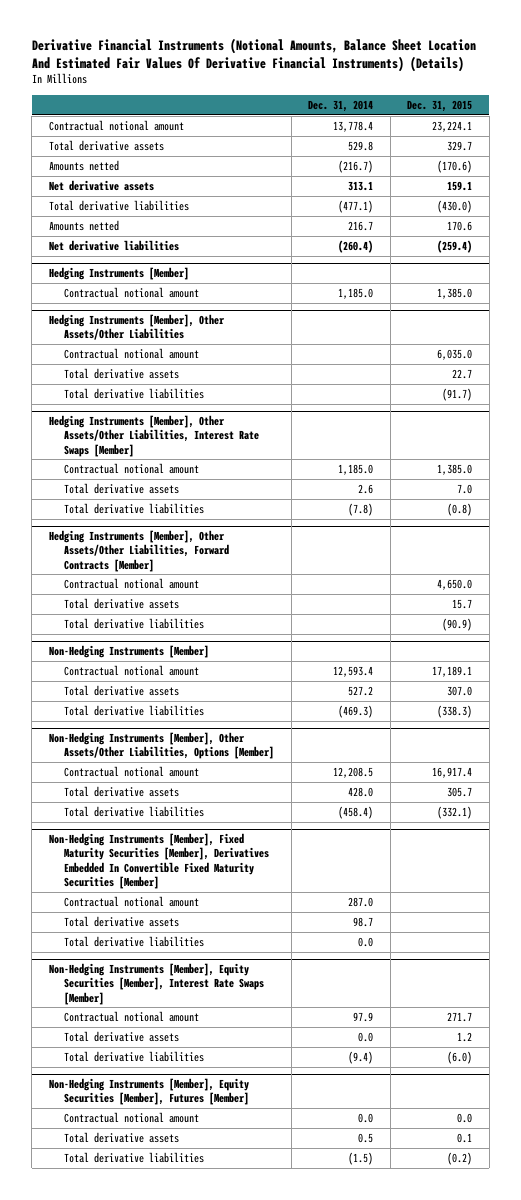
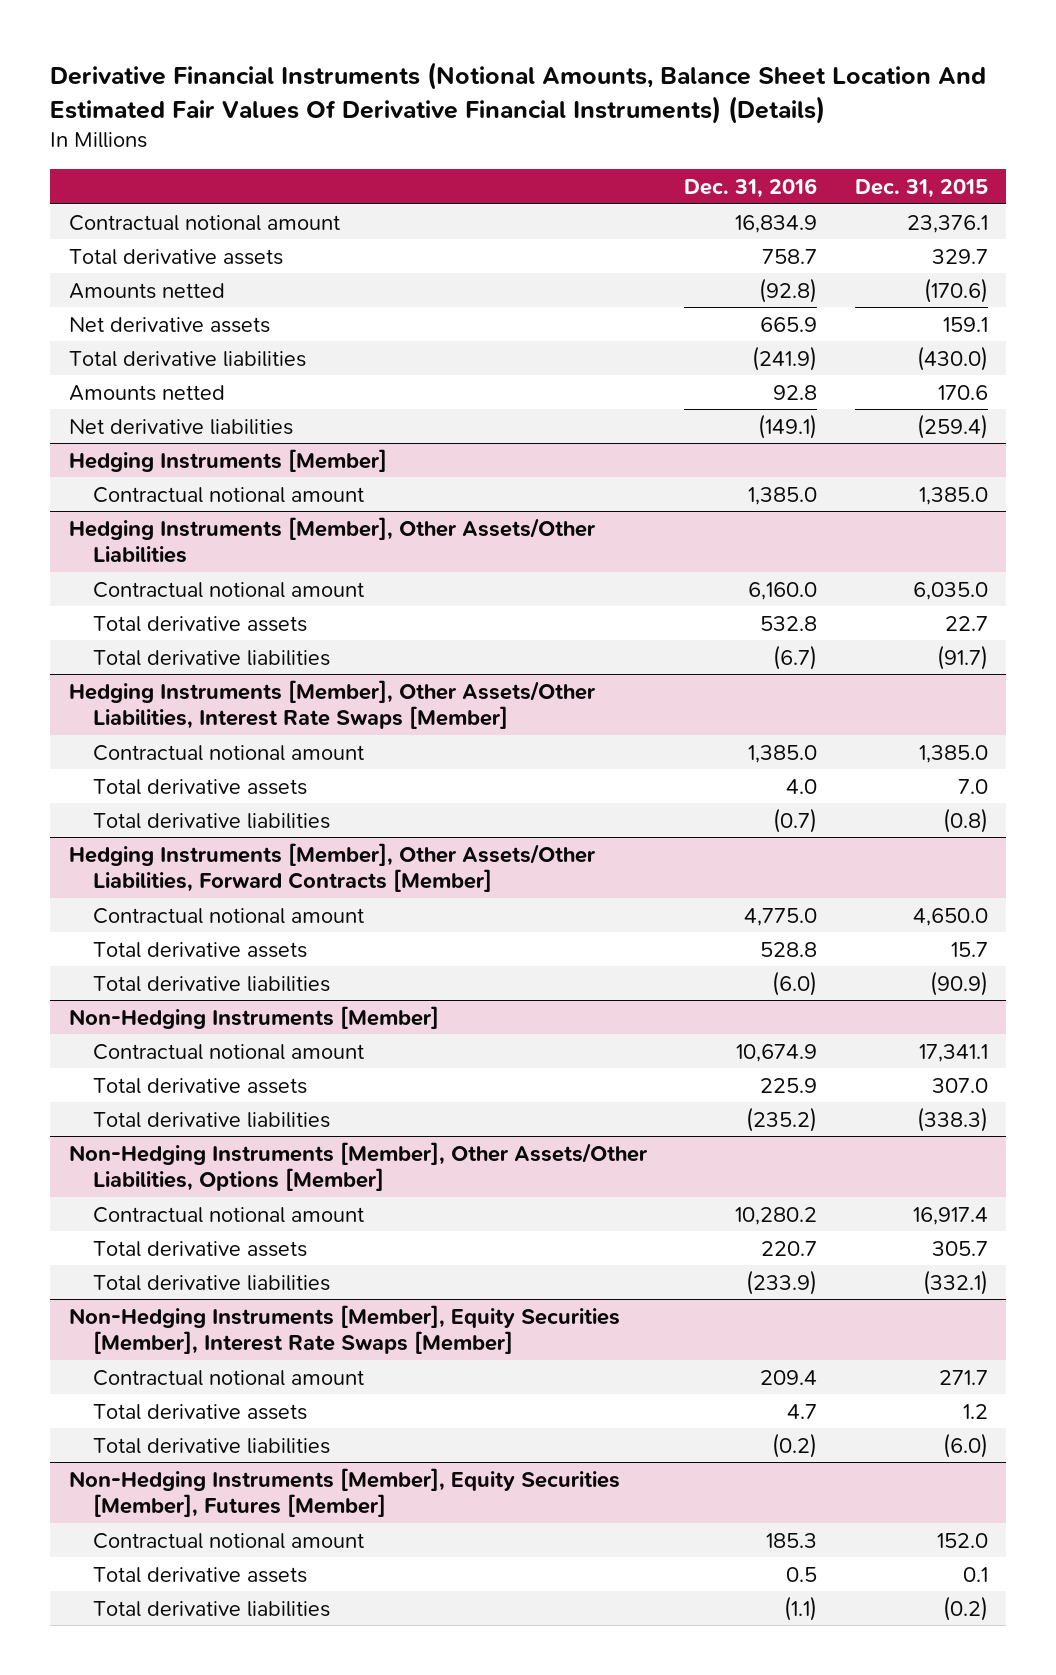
[308,99,374,112] Dec. 31, 2014 -> none
none -> [684,177,818,198] Dec. 31, 2016
[432,120,473,132] 23,224.1 -> [906,214,988,233] 23,376.1
[432,665,473,677] 17,189.1 -> [918,1043,988,1062] 17,341.1
[48,832,270,889] Non-Hedging Instruments [Member], Fixed Maturity Securities [Member], Derivatives Embedded In Convertible Fixed Maturity Securities [Member] -> none
[64,895,200,907] Contractual notional amount -> none
[64,915,180,927] Total derivative assets -> none
[64,935,205,947] Total derivative liabilities -> none
[457,1112,473,1123] 0.0 -> [936,1532,988,1548] 152.0

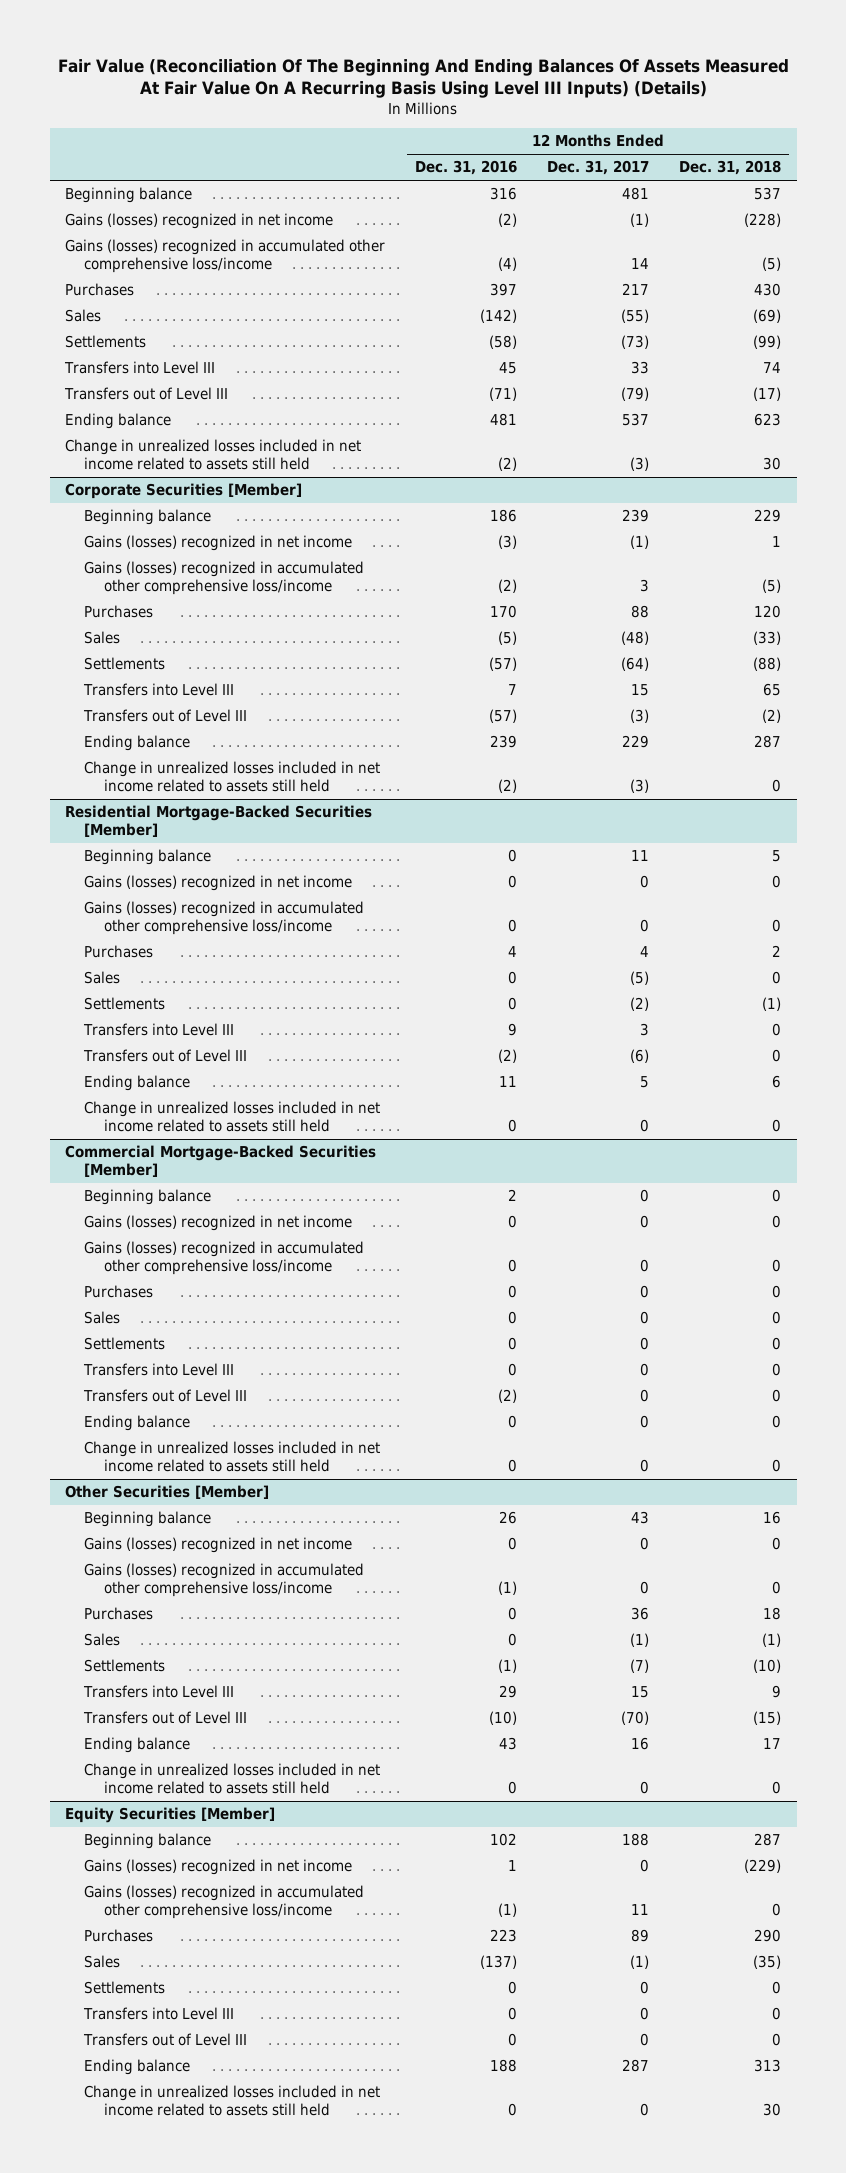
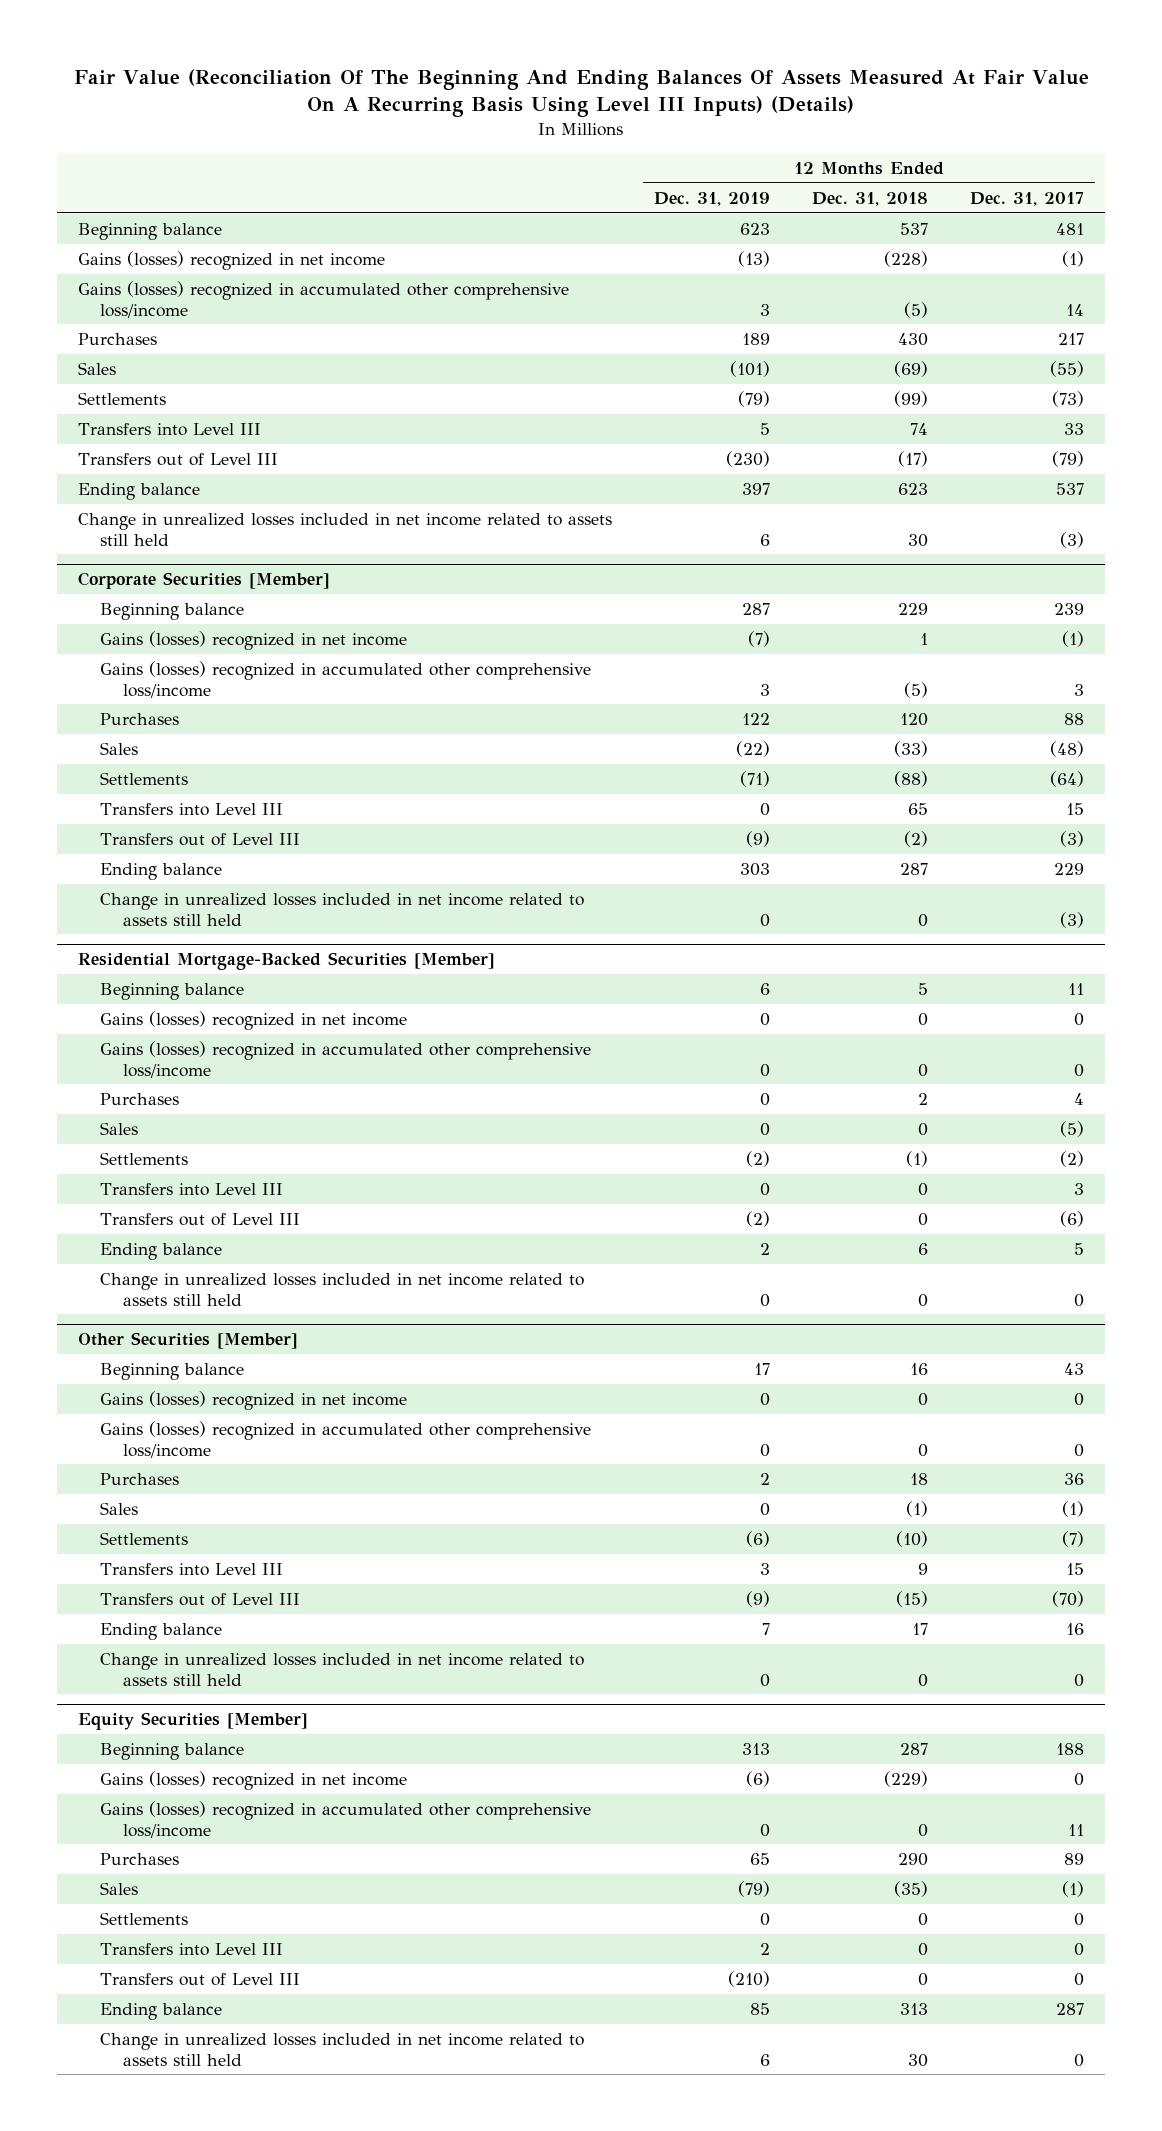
[415,160,518,176] Dec. 31, 2016 -> none
none -> [653,191,770,206] Dec. 31, 2019
[64,1145,376,1177] Commercial Mortgage-Backed Securities [Member] -> none
[84,1189,212,1206] Beginning balance -> none
[84,1215,353,1232] Gains (losses) recognized in net income -> none
[84,1241,365,1275] Gains (losses) recognized in accumulated other comprehensive loss/income -> none
[84,1285,154,1299] Purchases -> none
[84,1311,121,1325] Sales -> none
[84,1337,166,1351] Settlements -> none
[83,1363,235,1377] Transfers into Level III -> none
[83,1389,248,1403] Transfers out of Level III -> none
[84,1415,191,1432] Ending balance -> none
[84,1441,381,1472] Change in unrealized losses included in net income related to assets still held -> none

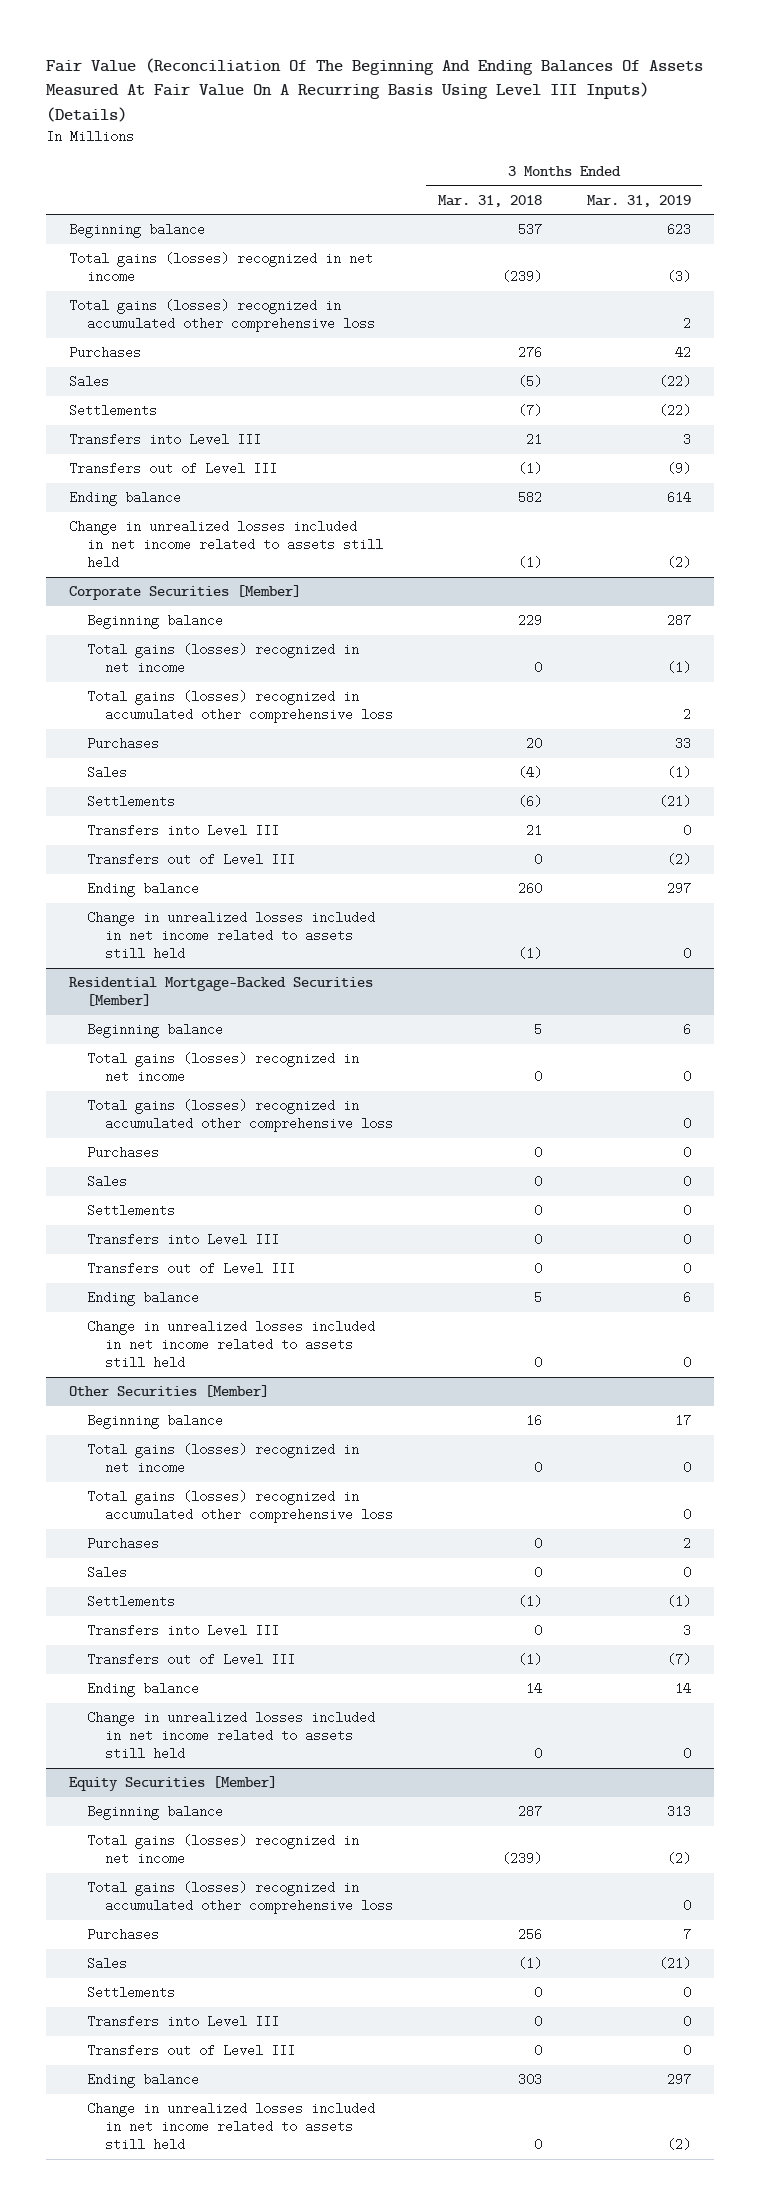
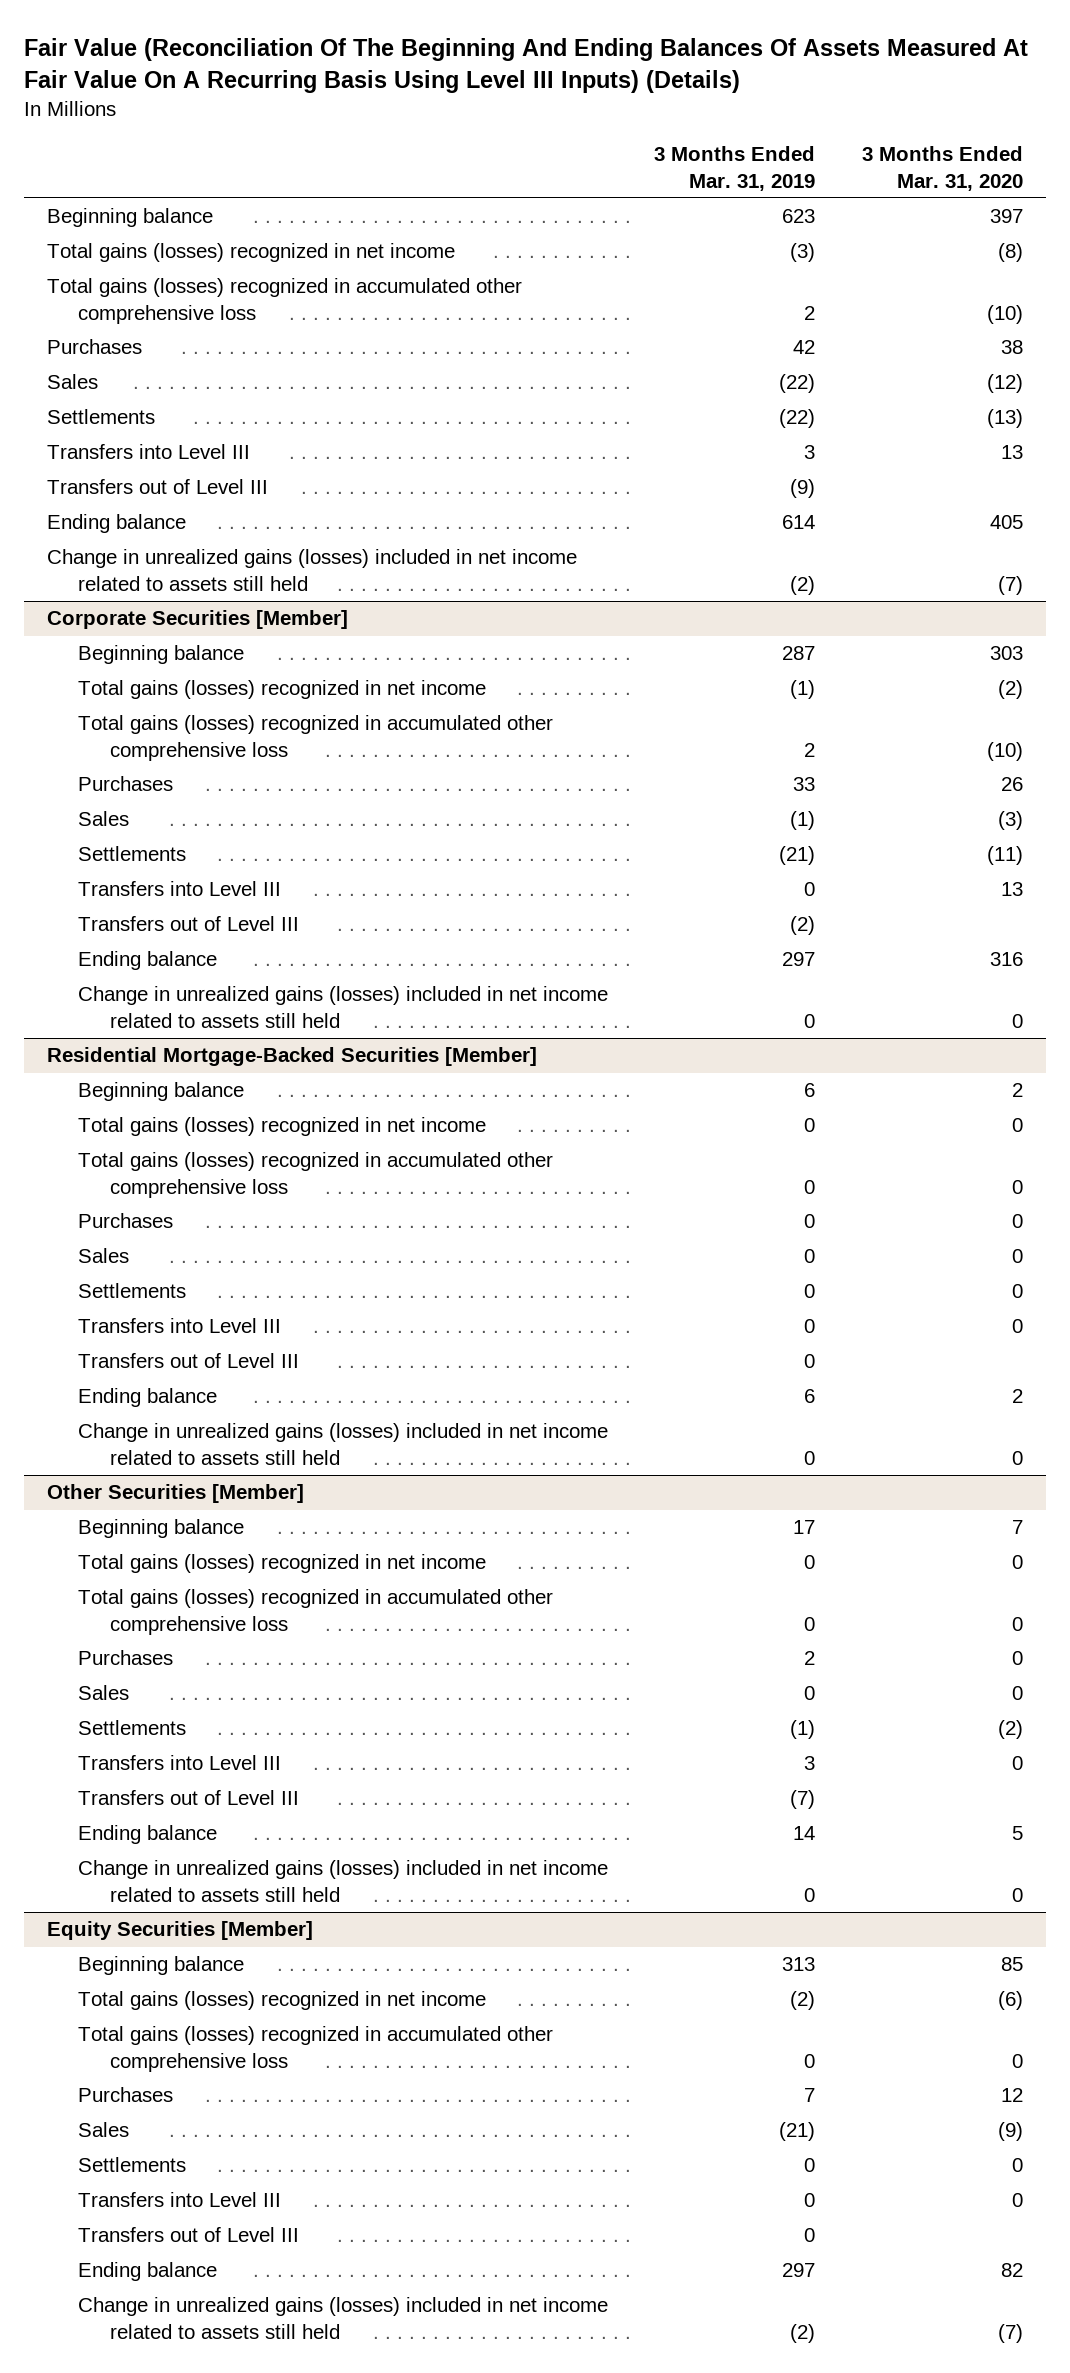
[437,194,542,207] Mar. 31, 2018 -> none
none -> [861,146,1023,191] 3 Months Ended Mar. 31, 2020
[69,520,383,570] Change in unrealized losses included in net income related to assets still held -> [47,549,578,591] Change in unrealized gains (losses) included in net income related to assets still held
[86,911,375,961] Change in unrealized losses included in net income related to assets still held -> [78,986,609,1028] Change in unrealized gains (losses) included in net income related to assets still held
[86,1320,375,1370] Change in unrealized losses included in net income related to assets still held -> [78,1423,609,1465] Change in unrealized gains (losses) included in net income related to assets still held
[86,1711,375,1761] Change in unrealized losses included in net income related to assets still held -> [78,1860,609,1902] Change in unrealized gains (losses) included in net income related to assets still held
[86,2102,375,2152] Change in unrealized losses included in net income related to assets still held -> [78,2297,609,2339] Change in unrealized gains (losses) included in net income related to assets still held

